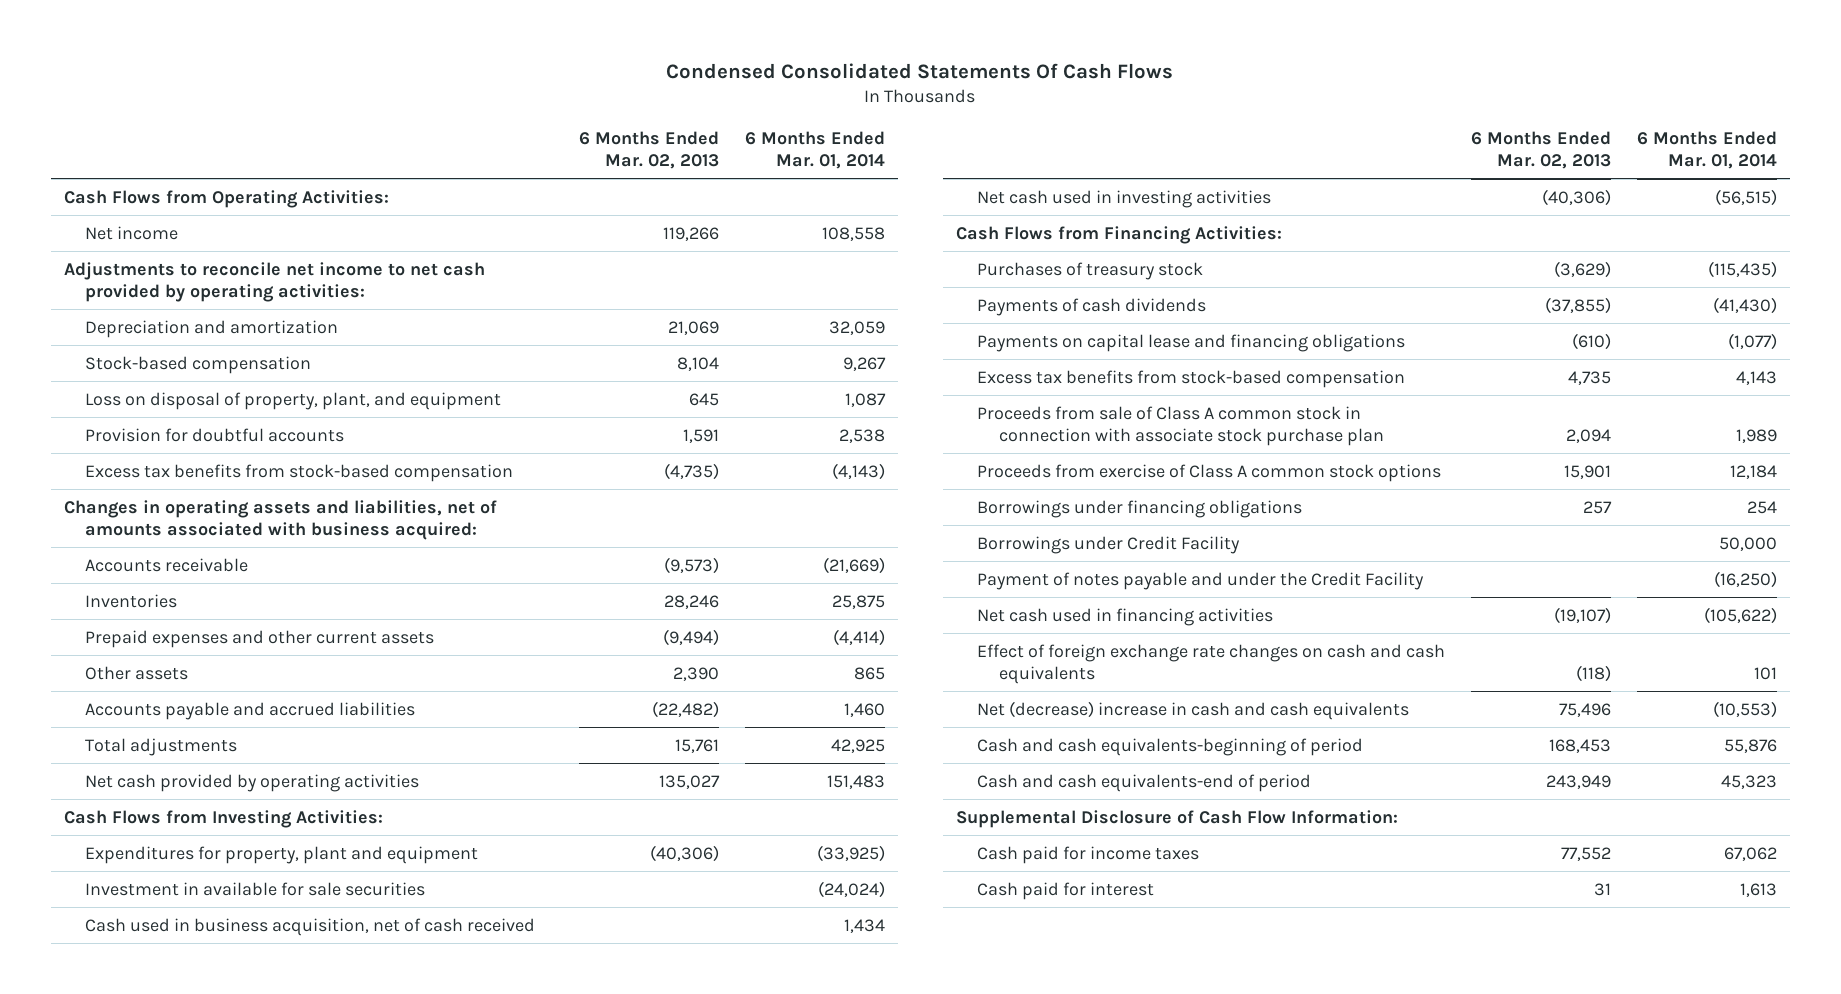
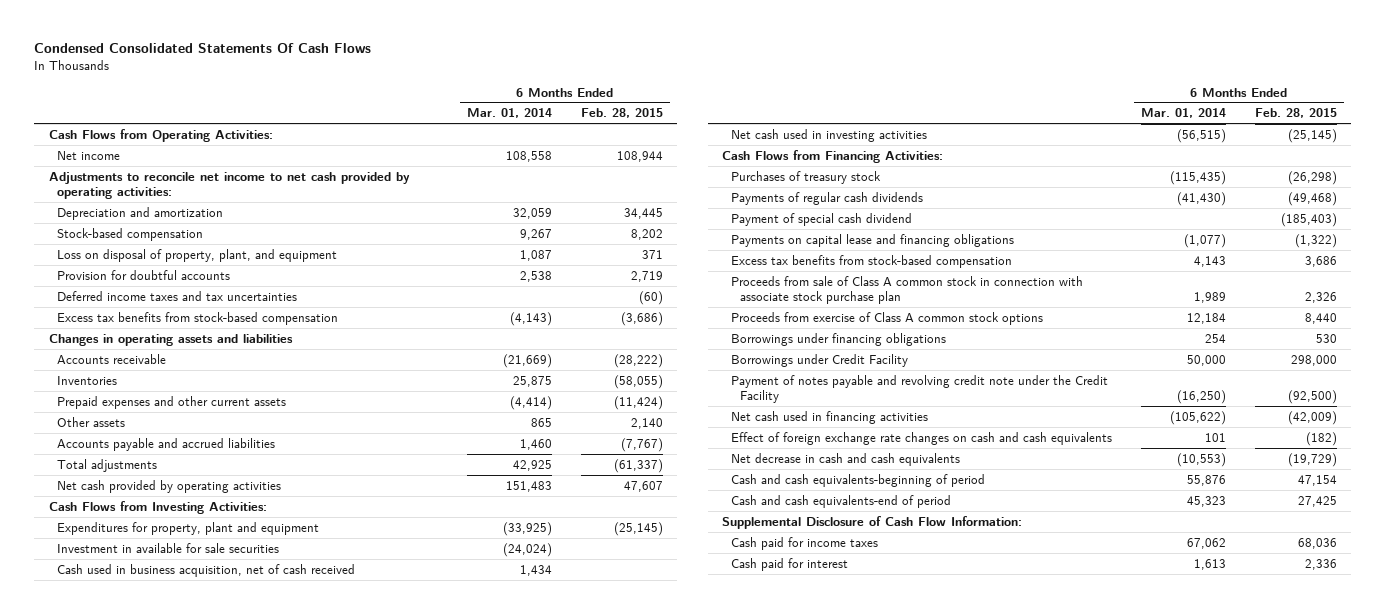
[579,130,720,170] 6 Months Ended Mar. 02, 2013 -> none
none -> [580,108,663,119] Feb. 28, 2015
none -> [57,290,298,301] Deferred income taxes and tax uncertainties
[63,499,497,541] Changes in operating assets and liabilities, net of amounts associated with business acquired: -> [48,333,293,346] Changes in operating assets and liabilities
[977,297,1207,316] Payments of cash dividends -> [731,191,924,205] Payments of regular cash dividends
none -> [731,212,913,226] Payment of special cash dividend
[977,571,1425,590] Payment of notes payable and under the Credit Facility -> [731,374,1109,404] Payment of notes payable and revolving credit note under the Credit Facility
[977,700,1410,720] Net (decrease) increase in cash and cash equivalents -> [731,452,961,466] Net decrease in cash and cash equivalents

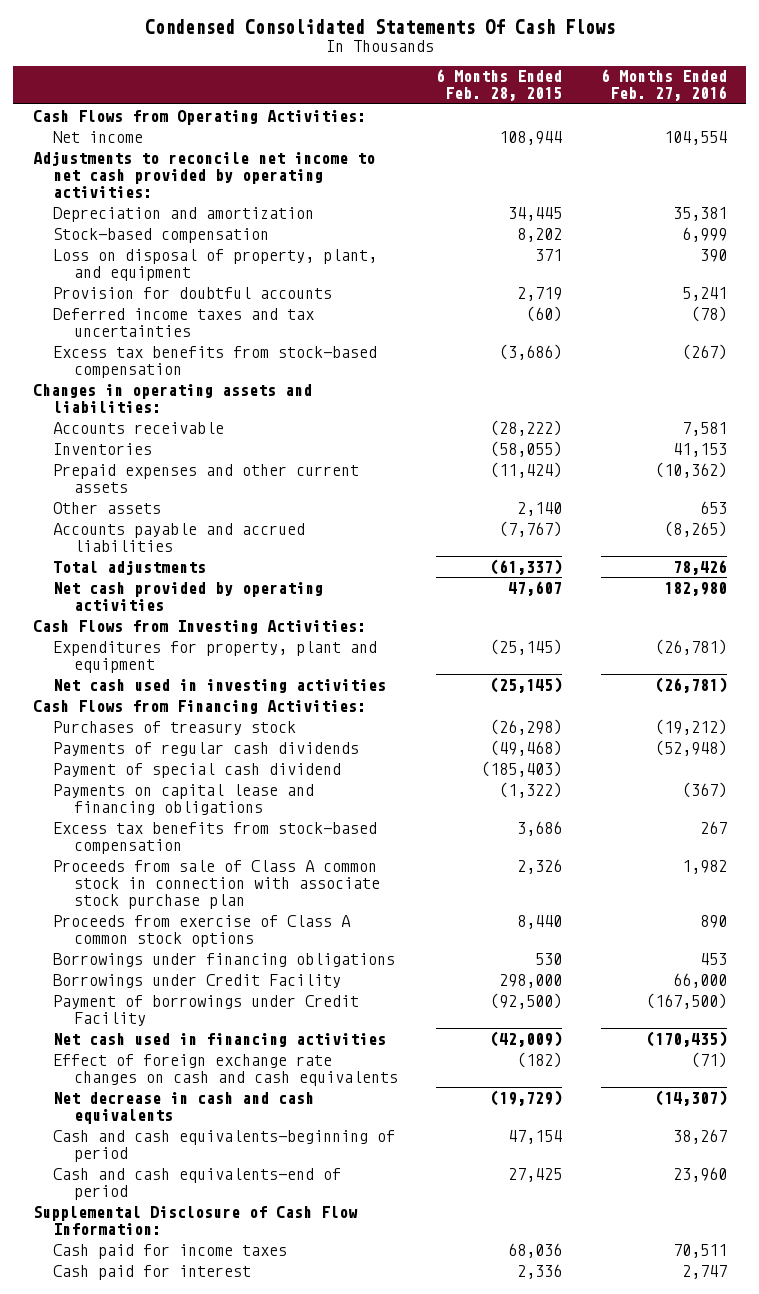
[467,108,553,119] Mar. 01, 2014 -> none
none -> [600,69,727,102] 6 Months Ended Feb. 27, 2016
[48,333,293,346] Changes in operating assets and liabilities -> [32,383,312,413] Changes in operating assets and liabilities:
[57,542,280,553] Investment in available for sale securities -> none
[57,563,356,577] Cash used in business acquisition, net of cash received -> none
[731,374,1109,404] Payment of notes payable and revolving credit note under the Credit Facility -> [53,994,360,1026] Payment of borrowings under Credit Facility

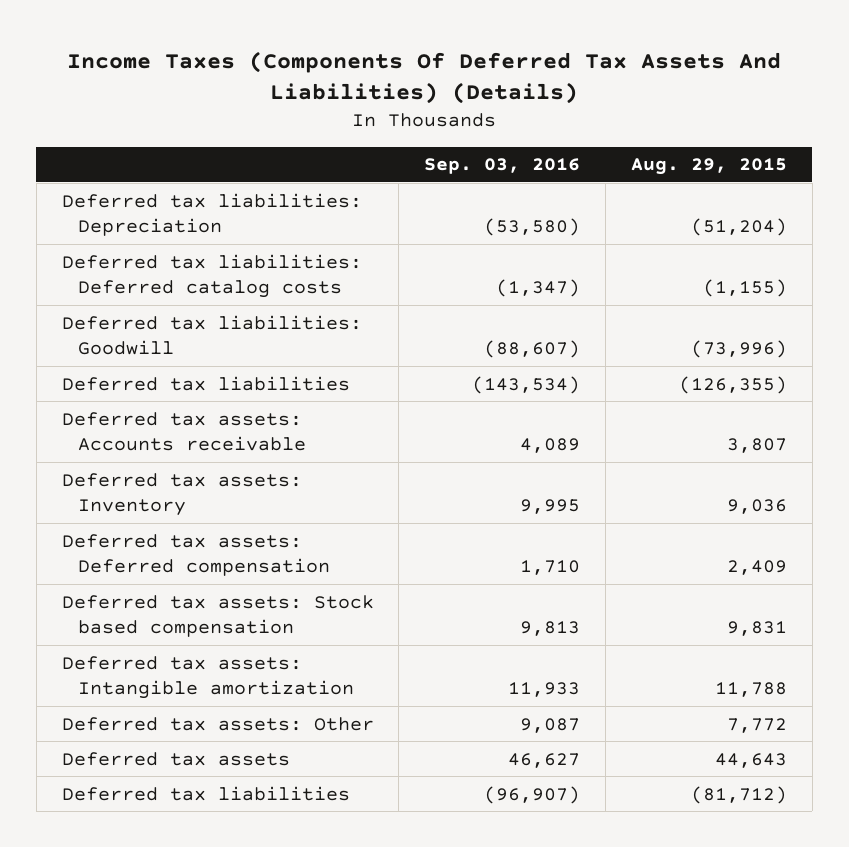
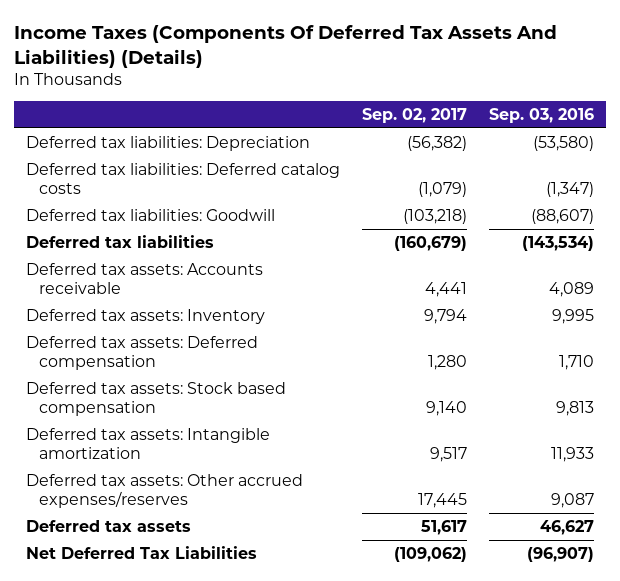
[631,158,788,176] Aug. 29, 2015 -> none
none -> [361,108,467,124] Sep. 02, 2017
[61,716,374,731] Deferred tax assets: Other -> [25,473,303,509] Deferred tax assets: Other accrued expenses/reserves
[61,785,350,801] Deferred tax liabilities -> [25,545,257,559] Net Deferred Tax Liabilities

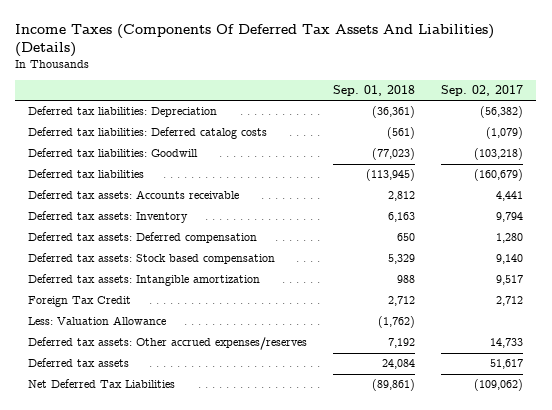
[489,108,595,124] Sep. 03, 2016 -> none
none -> [333,85,416,97] Sep. 01, 2018
none -> [28,296,132,308] Foreign Tax Credit
none -> [28,316,167,326] Less: Valuation Allowance
[417,493,467,509] 17,445 -> [490,338,524,349] 14,733

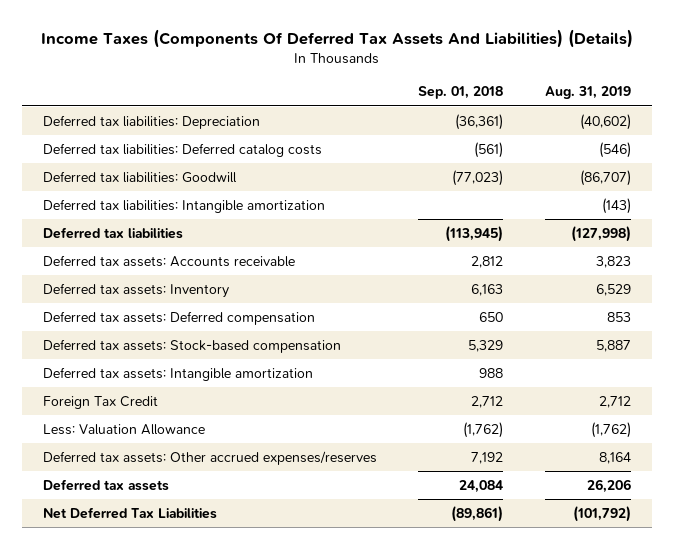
[441,85,524,97] Sep. 02, 2017 -> none
none -> [544,86,631,100] Aug. 31, 2019
none -> [42,198,325,213] Deferred tax liabilities: Intangible amortization
[28,253,276,265] Deferred tax assets: Stock based compensation -> [42,338,341,353] Deferred tax assets: Stock-based compensation

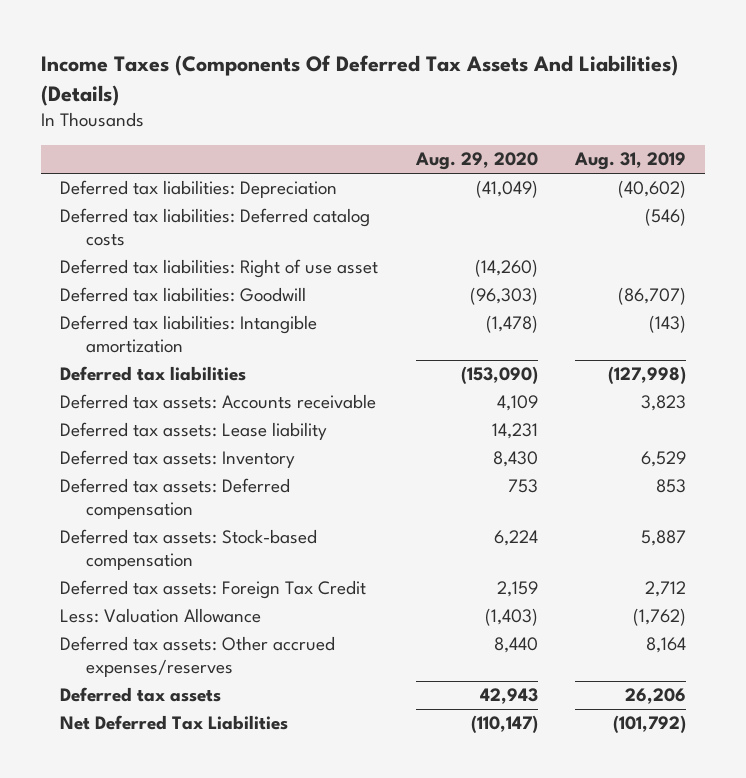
[418,86,504,100] Sep. 01, 2018 -> none
none -> [414,152,538,171] Aug. 29, 2020
none -> [60,259,379,279] Deferred tax liabilities: Right of use asset
none -> [60,422,328,441] Deferred tax assets: Lease liability
[42,366,313,381] Deferred tax assets: Intangible amortization -> none
[42,395,158,409] Foreign Tax Credit -> [60,580,367,600] Deferred tax assets: Foreign Tax Credit

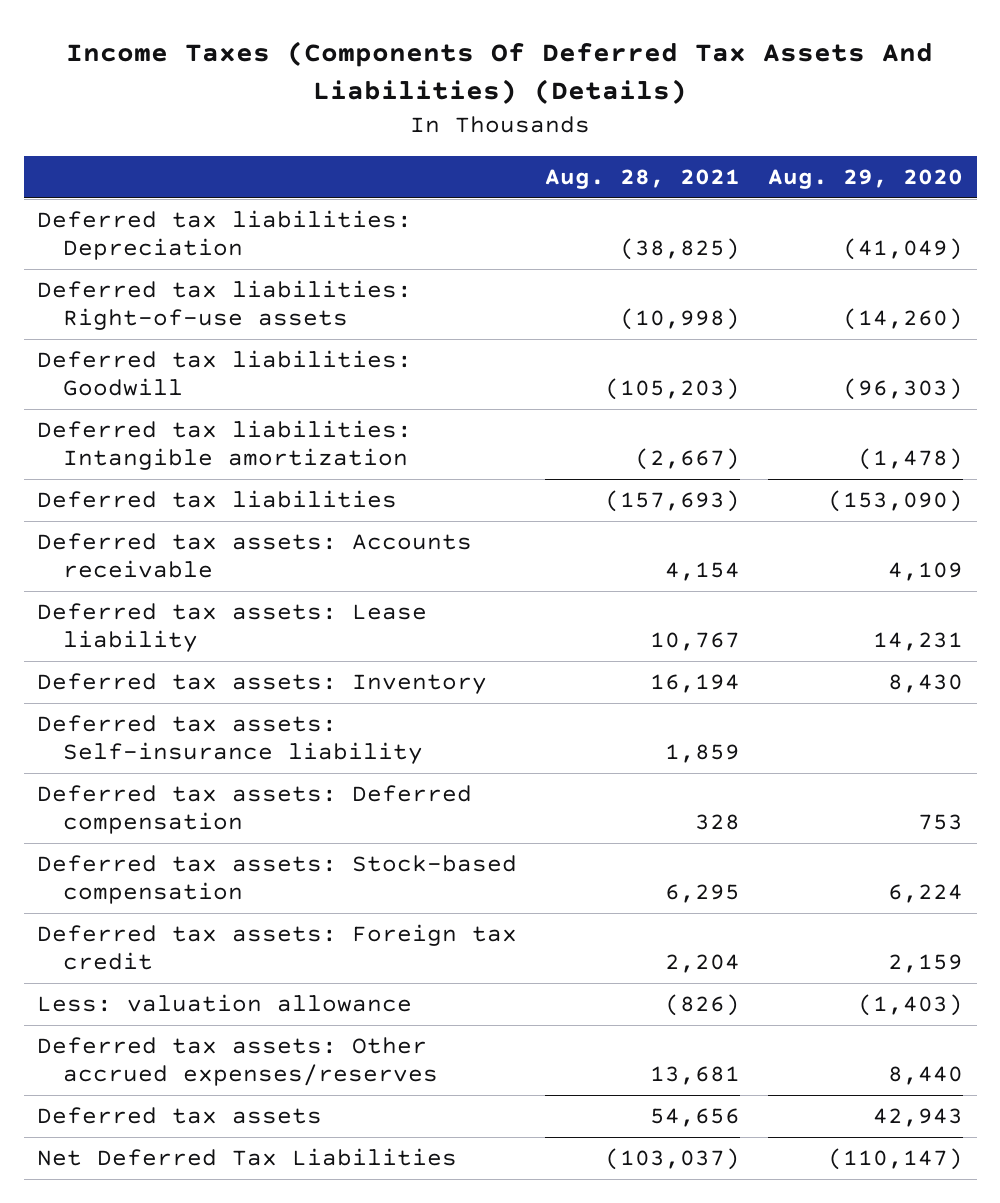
[573,152,686,171] Aug. 31, 2019 -> none
none -> [545,169,741,190] Aug. 28, 2021
[60,208,371,247] Deferred tax liabilities: Deferred catalog costs -> none
[60,259,379,279] Deferred tax liabilities: Right of use asset -> [37,280,413,331] Deferred tax liabilities: Right-of-use assets
none -> [37,715,423,765] Deferred tax assets: Self-insurance liability
[60,580,367,600] Deferred tax assets: Foreign Tax Credit -> [37,924,518,971] Deferred tax assets: Foreign tax credit
[60,608,262,624] Less: Valuation Allowance -> [37,994,413,1013] Less: valuation allowance

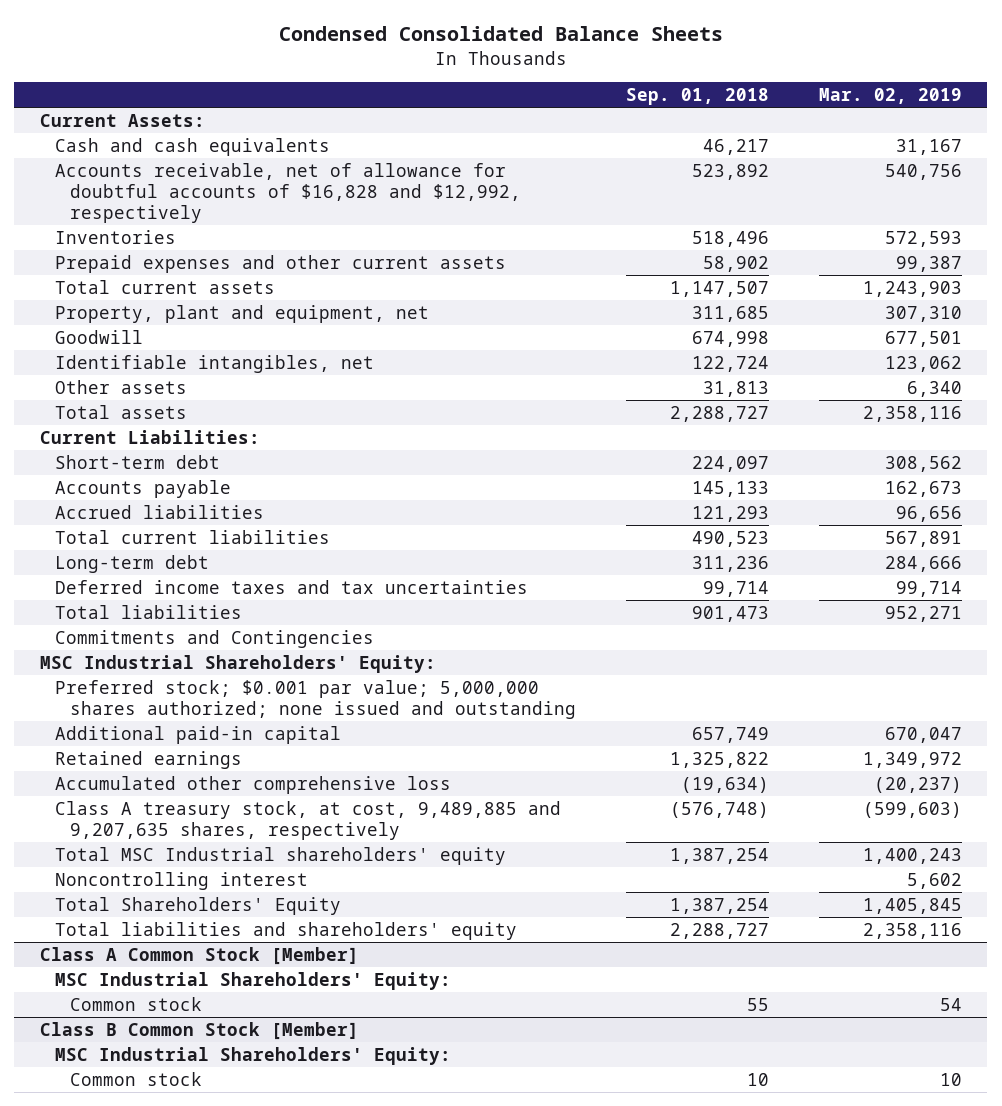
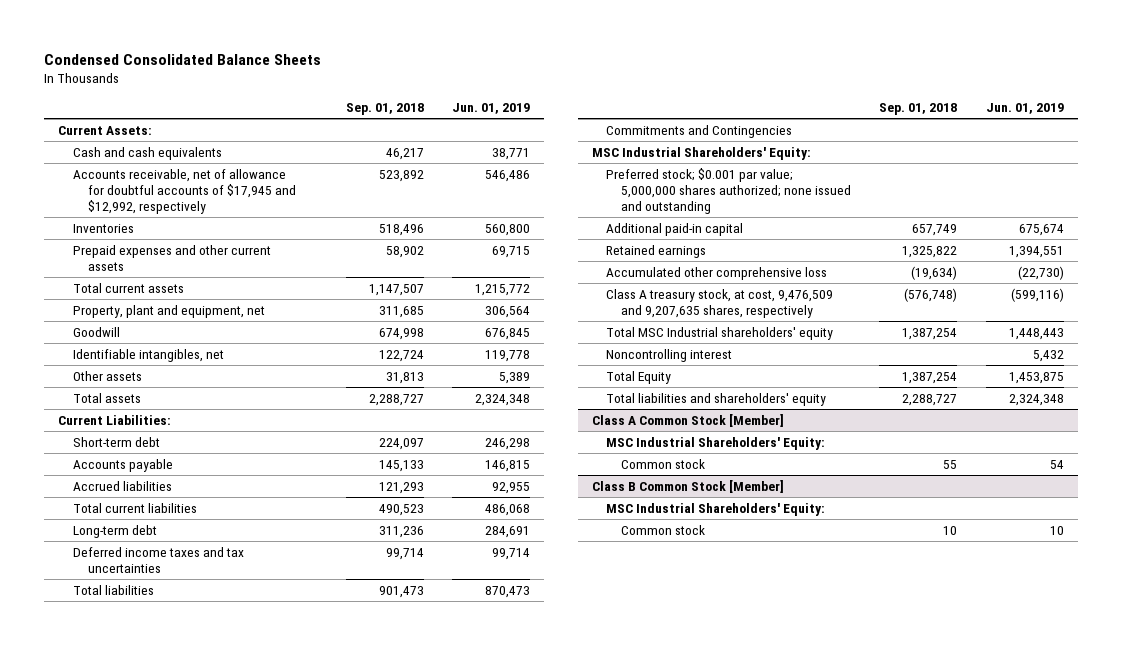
[819,87,963,104] Mar. 02, 2019 -> none
none -> [452,102,531,114] Jun. 01, 2019
[54,162,521,224] Accounts receivable, net of allowance for doubtful accounts of $16,828 and $12,992, respectively -> [72,168,296,214] Accounts receivable, net of allowance for doubtful accounts of $17,945 and $12,992, respectively
[54,800,561,840] Class A treasury stock, at cost, 9,489,885 and 9,207,635 shares, respectively -> [606,288,834,318] Class A treasury stock, at cost, 9,476,509 and 9,207,635 shares, respectively
[54,896,341,915] Total Shareholders' Equity -> [606,370,672,384] Total Equity

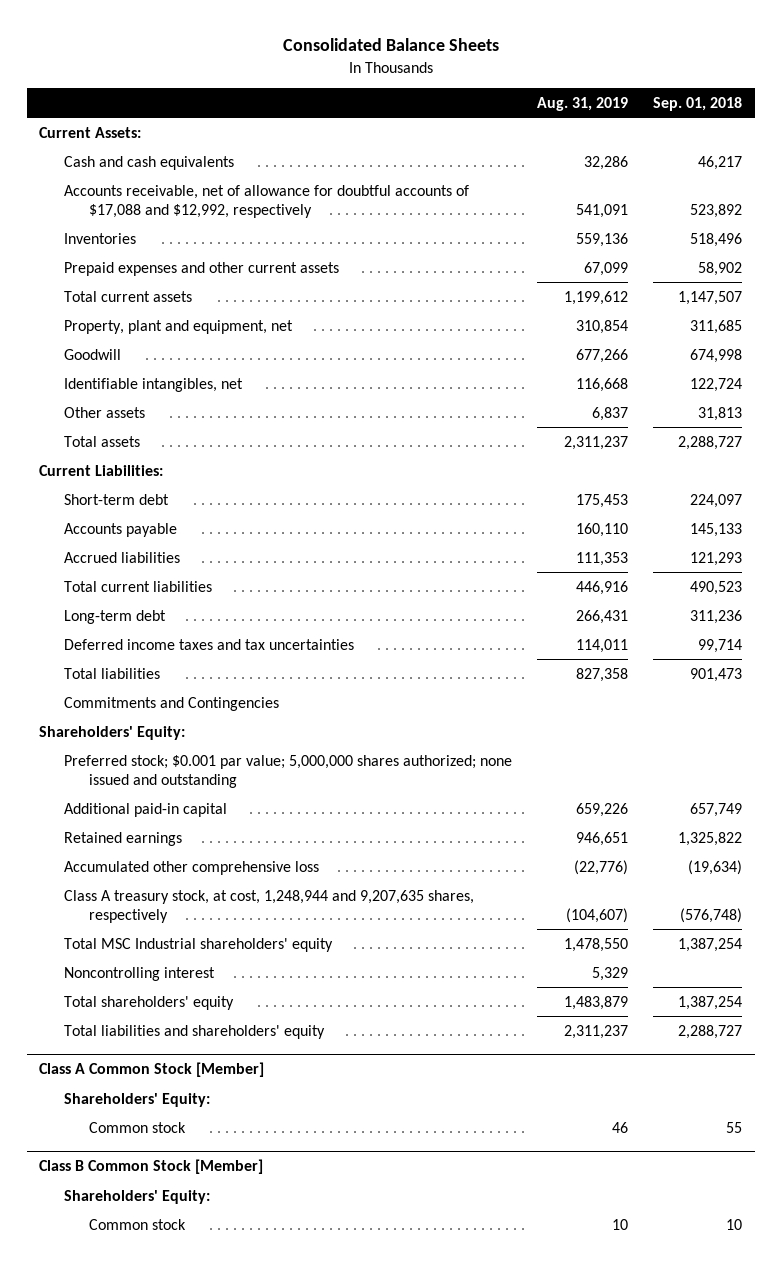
[43,53,321,65] Condensed Consolidated Balance Sheets -> [282,38,499,52] Consolidated Balance Sheets
[452,102,531,114] Jun. 01, 2019 -> none
none -> [537,96,629,111] Aug. 31, 2019
[72,168,296,214] Accounts receivable, net of allowance for doubtful accounts of $17,945 and $12,992, respectively -> [64,184,470,219] Accounts receivable, net of allowance for doubtful accounts of $17,088 and $12,992, respectively
[591,146,811,160] MSC Industrial Shareholders' Equity: -> [39,725,186,740] Shareholders' Equity:
[606,288,834,318] Class A treasury stock, at cost, 9,476,509 and 9,207,635 shares, respectively -> [64,889,475,924] Class A treasury stock, at cost, 1,248,944 and 9,207,635 shares, respectively
[606,370,672,384] Total Equity -> [64,995,235,1010] Total shareholders' equity
[606,436,826,450] MSC Industrial Shareholders' Equity: -> [64,1092,211,1107] Shareholders' Equity:
[606,502,826,516] MSC Industrial Shareholders' Equity: -> [64,1189,211,1204] Shareholders' Equity:

